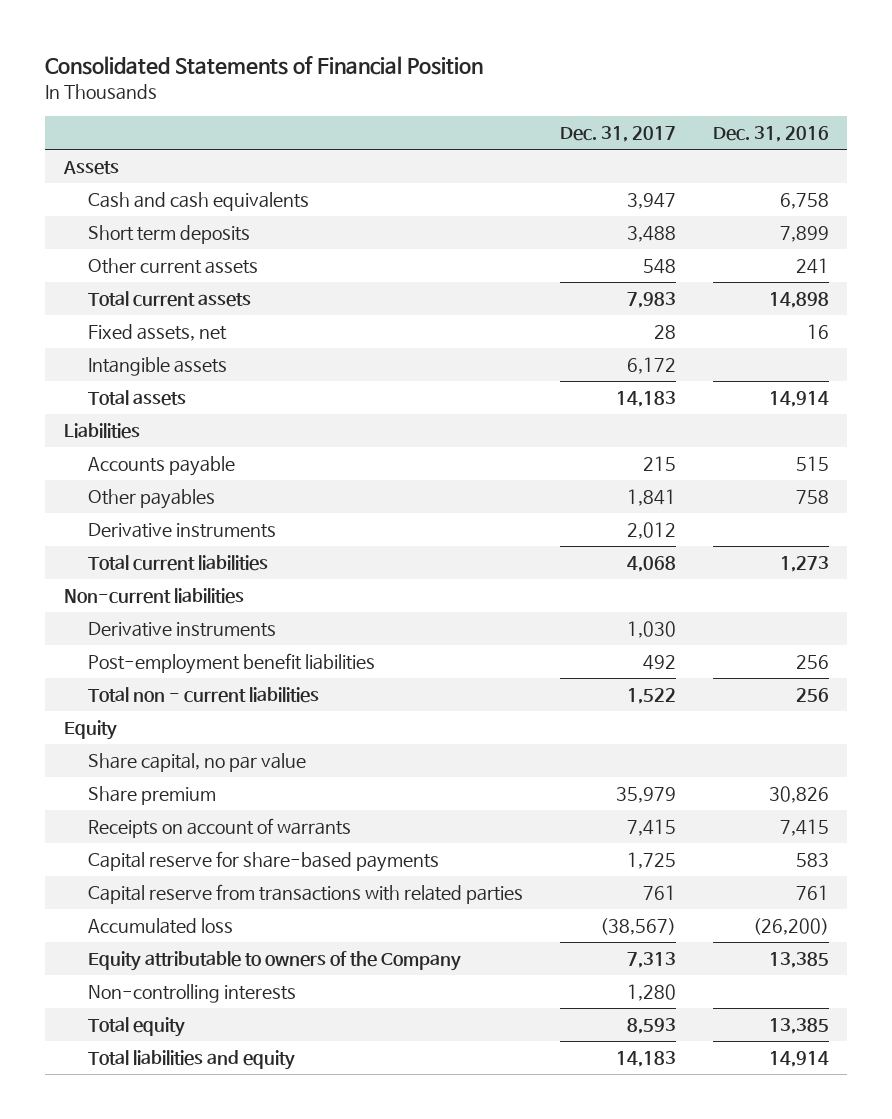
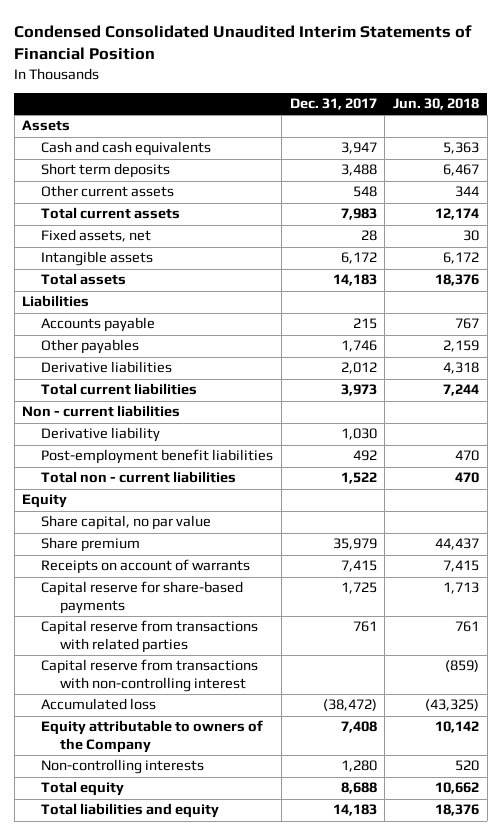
[45,56,484,76] Consolidated Statements of Financial Position -> [14,24,473,61] Condensed Consolidated Unaudited Interim Statements of Financial Position
[712,125,829,142] Dec. 31, 2016 -> none
none -> [393,98,480,111] Jun. 30, 2018
[626,489,676,507] 1,841 -> [340,340,377,353] 1,746
[88,523,277,539] Derivative instruments -> [41,361,173,374] Derivative liabilities
[626,556,676,573] 4,068 -> [340,384,377,397] 3,973
[63,588,244,605] Non-current liabilities -> [22,405,181,418] Non - current liabilities
[88,622,277,638] Derivative instruments -> [41,427,161,443] Derivative liability
none -> [41,659,259,693] Capital reserve from transactions with non-controlling interest
[599,918,676,936] (38,567) -> [322,699,377,712] (38,472)
[626,952,676,969] 7,313 -> [340,721,377,734] 7,408
[626,1018,676,1035] 8,593 -> [340,782,377,795] 8,688

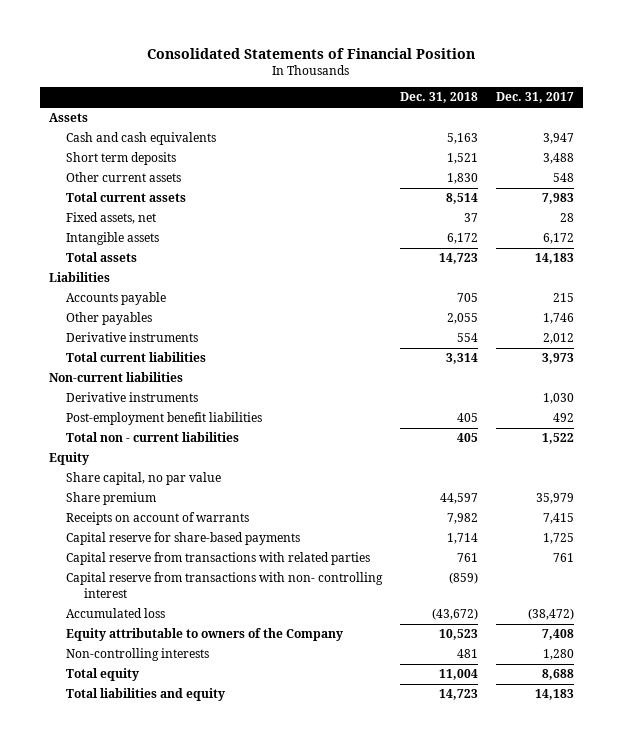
[14,24,473,61] Condensed Consolidated Unaudited Interim Statements of Financial Position -> [147,47,476,59] Consolidated Statements of Financial Position
[393,98,480,111] Jun. 30, 2018 -> none
none -> [400,92,479,104] Dec. 31, 2018
[41,361,173,374] Derivative liabilities -> [66,332,199,343] Derivative instruments
[22,405,181,418] Non - current liabilities -> [49,372,184,383] Non-current liabilities
[41,427,161,443] Derivative liability -> [66,392,199,403] Derivative instruments
[41,659,259,693] Capital reserve from transactions with non-controlling interest -> [66,572,384,598] Capital reserve from transactions with non- controlling interest

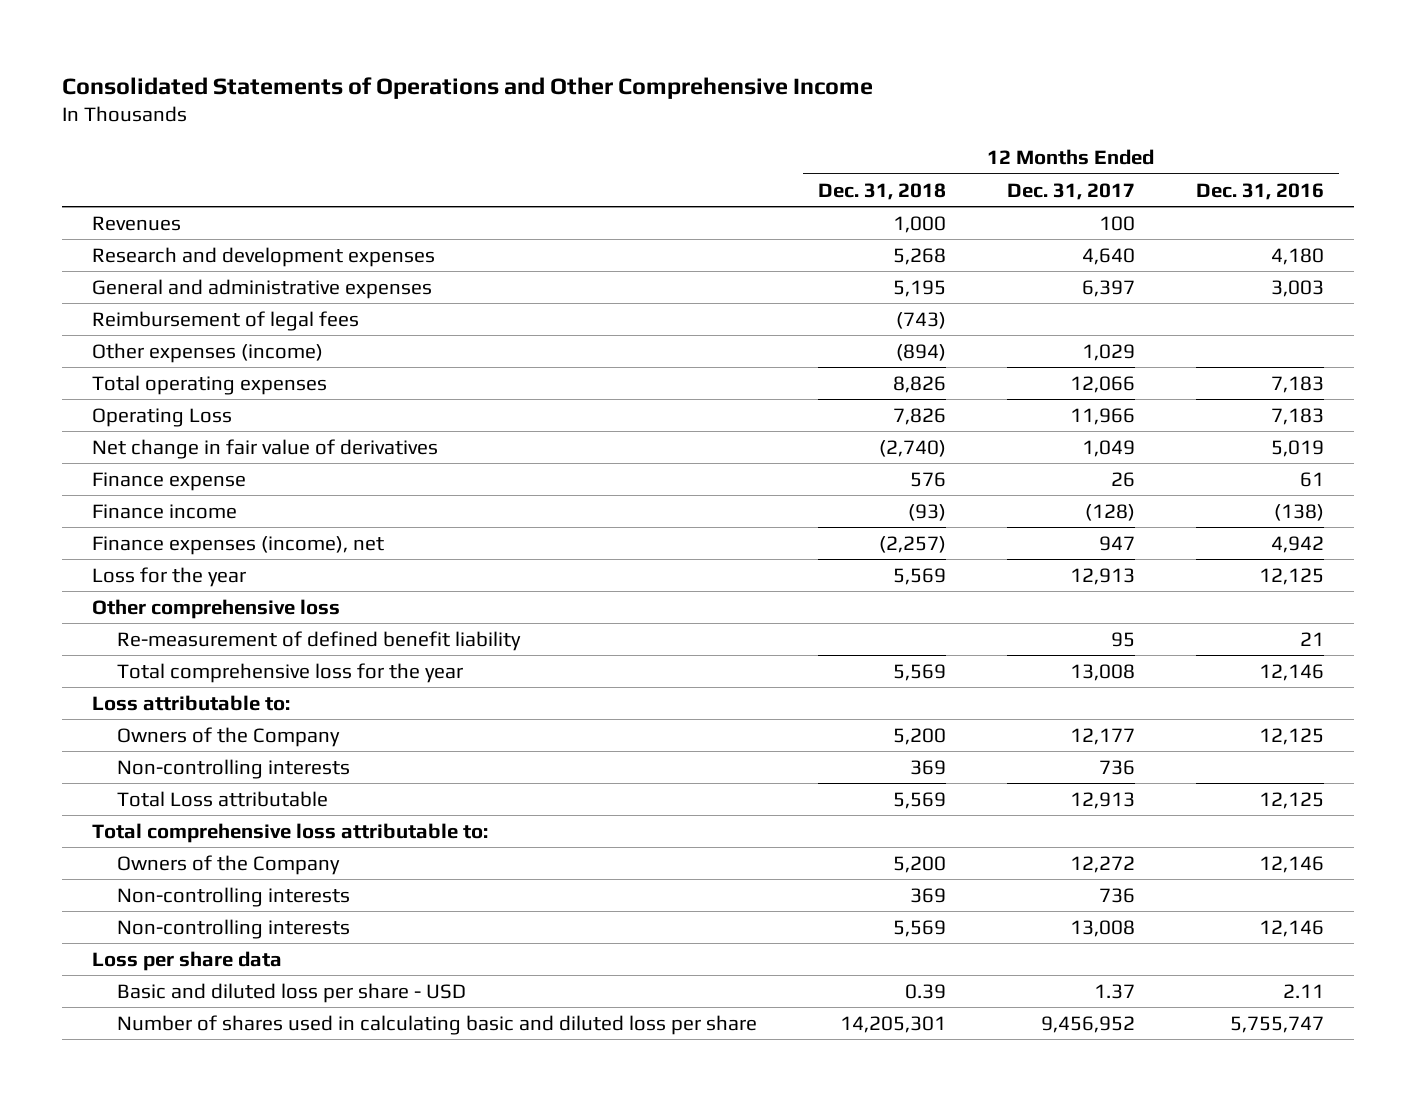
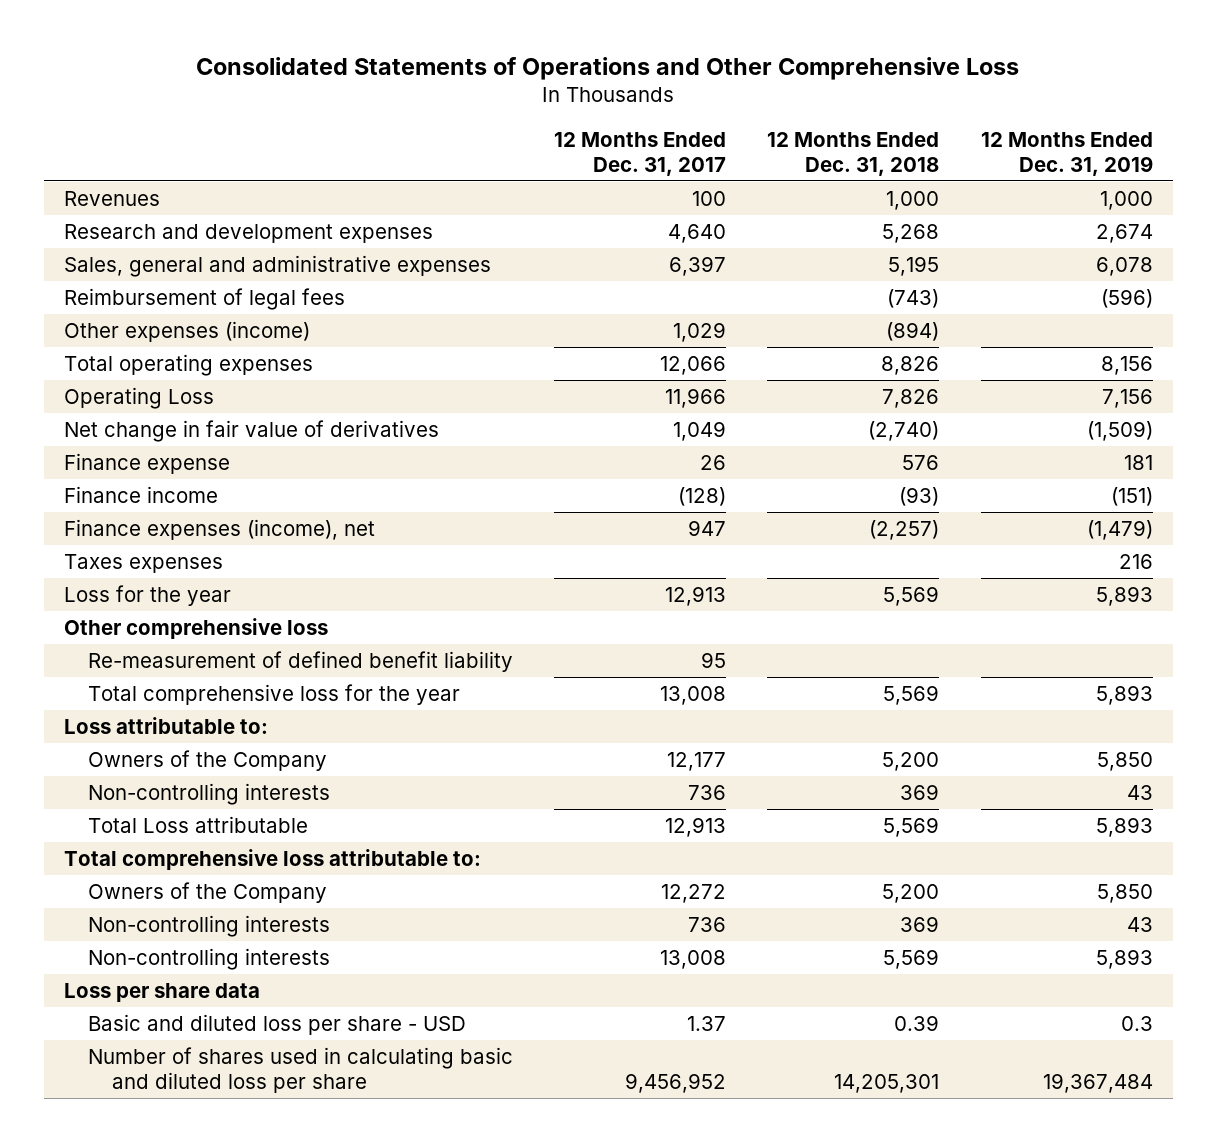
[61,76,873,99] Consolidated Statements of Operations and Other Comprehensive Income -> [196,57,1020,81] Consolidated Statements of Operations and Other Comprehensive Loss
[1195,182,1324,200] Dec. 31, 2016 -> none
none -> [980,131,1153,176] 12 Months Ended Dec. 31, 2019
[92,278,433,299] General and administrative expenses -> [64,254,492,277] Sales, general and administrative expenses
none -> [64,553,224,573] Taxes expenses

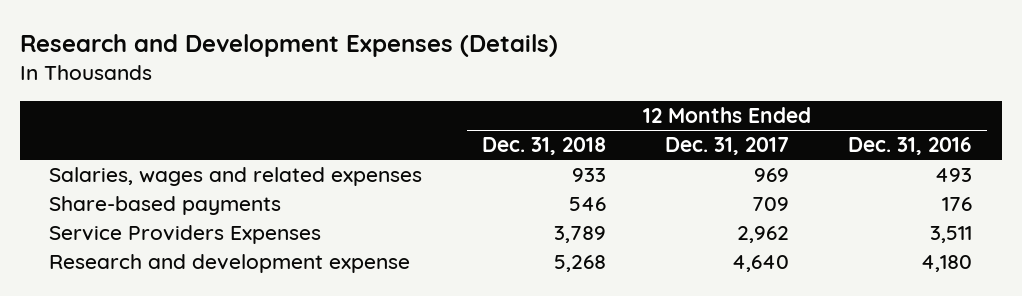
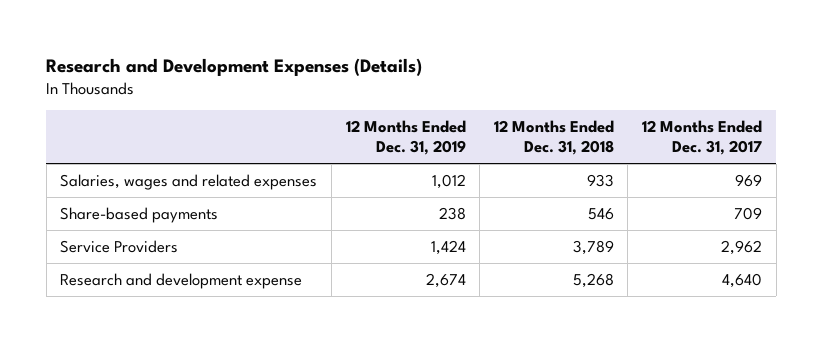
[848,137,973,156] Dec. 31, 2016 -> none
none -> [345,120,466,156] 12 Months Ended Dec. 31, 2019
[49,225,322,245] Service Providers Expenses -> [60,239,179,253] Service Providers

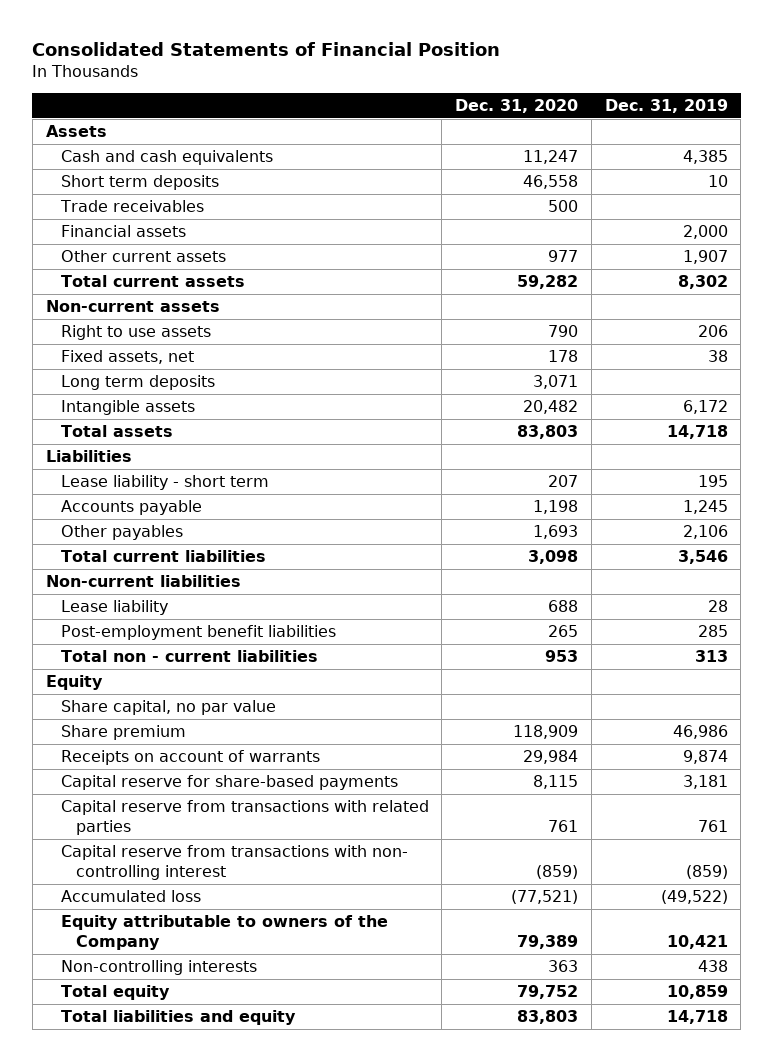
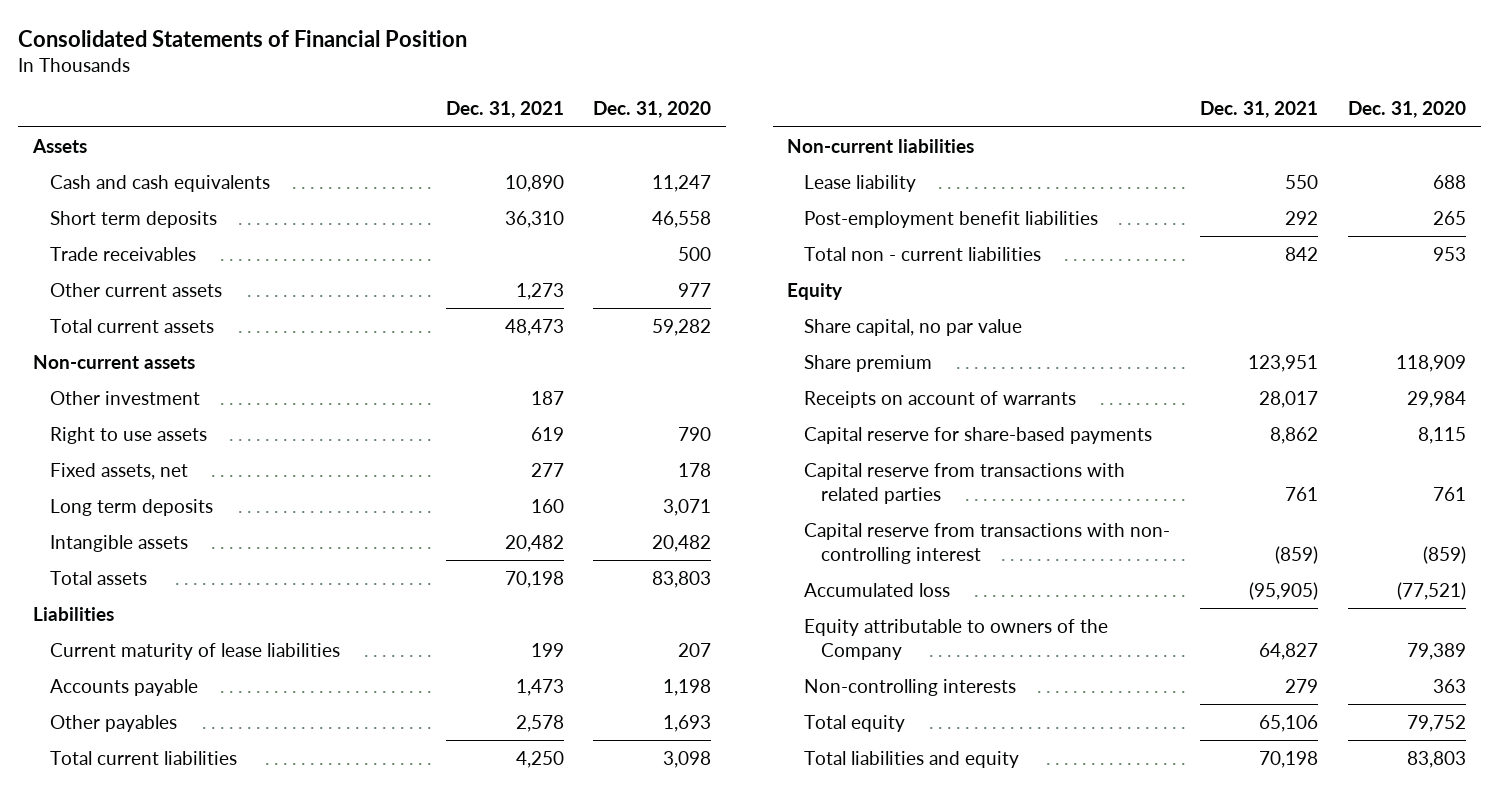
[604,99,728,114] Dec. 31, 2019 -> none
none -> [445,101,564,119] Dec. 31, 2021
[60,225,186,238] Financial assets -> none
none -> [49,390,200,405] Other investment
[60,475,269,491] Lease liability - short term -> [49,642,340,660] Current maturity of lease liabilities

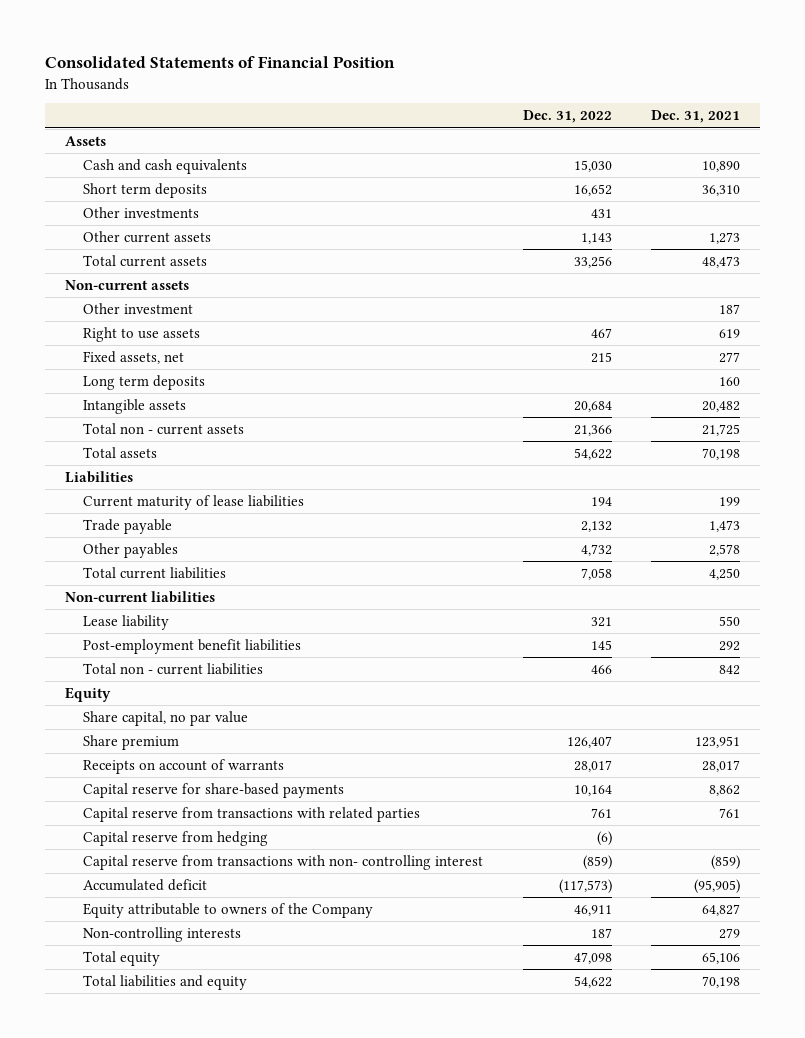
[593,101,712,119] Dec. 31, 2020 -> none
none -> [522,110,612,124] Dec. 31, 2022
[49,246,196,261] Trade receivables -> [83,207,200,219] Other investments
none -> [83,423,245,436] Total non - current assets
[49,678,198,696] Accounts payable -> [83,519,173,535] Trade payable
none -> [83,831,269,847] Capital reserve from hedging
[804,582,951,597] Accumulated loss -> [83,879,208,892] Accumulated deficit

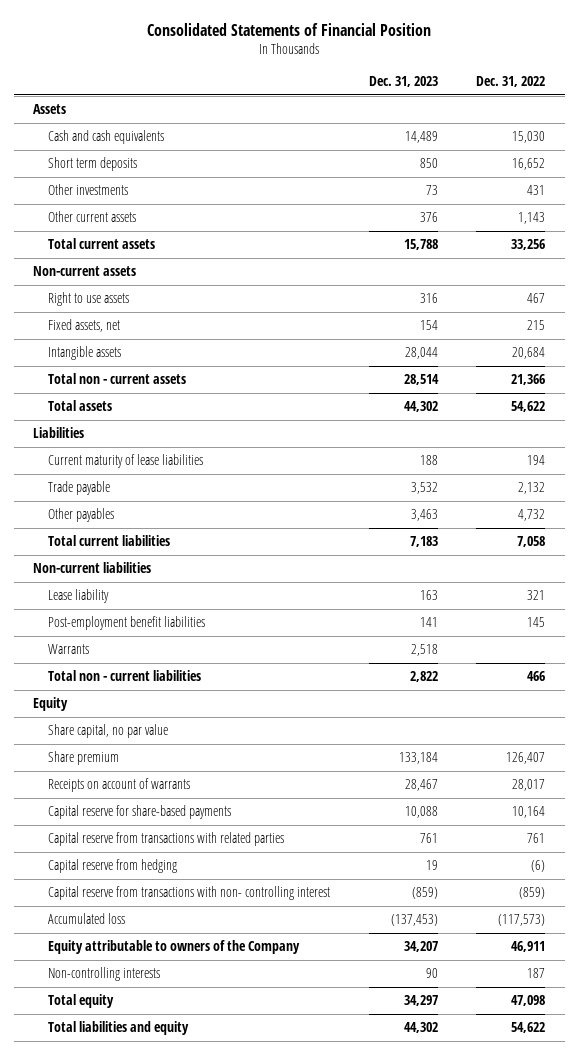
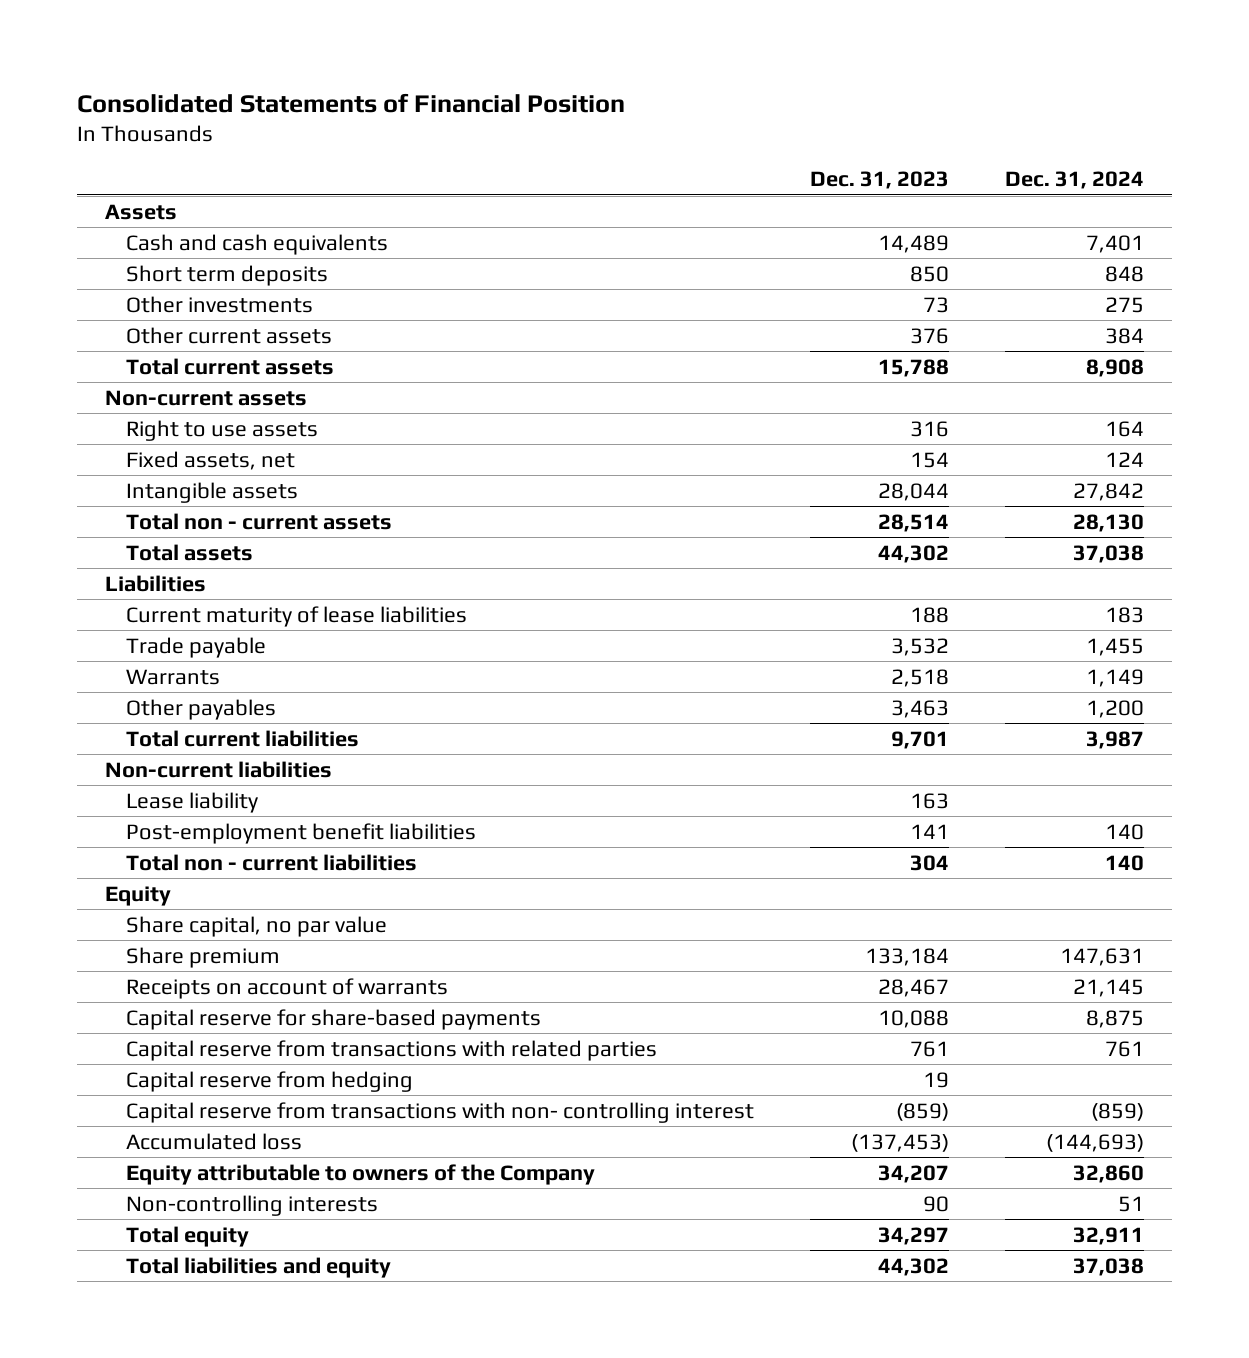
[476,76,546,88] Dec. 31, 2022 -> none
none -> [1004,171,1144,190] Dec. 31, 2024
[48,644,90,655] Warrants -> [126,668,221,685] Warrants
[409,536,438,548] 7,183 -> [890,730,949,749] 9,701
[409,671,438,683] 2,822 -> [909,854,949,871] 304

